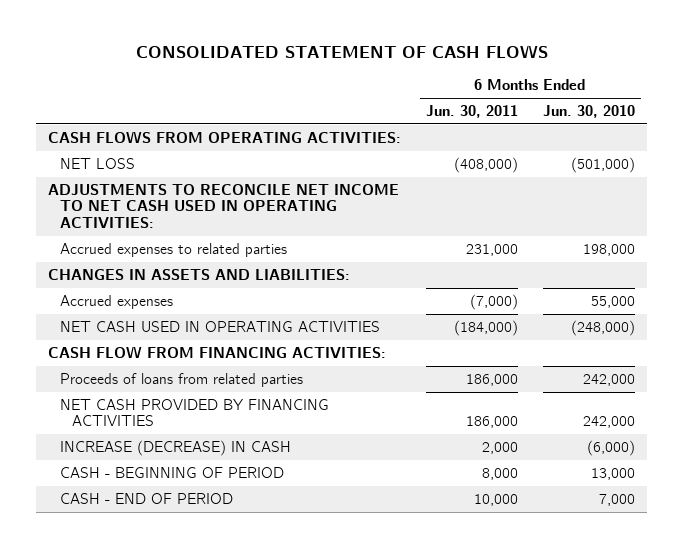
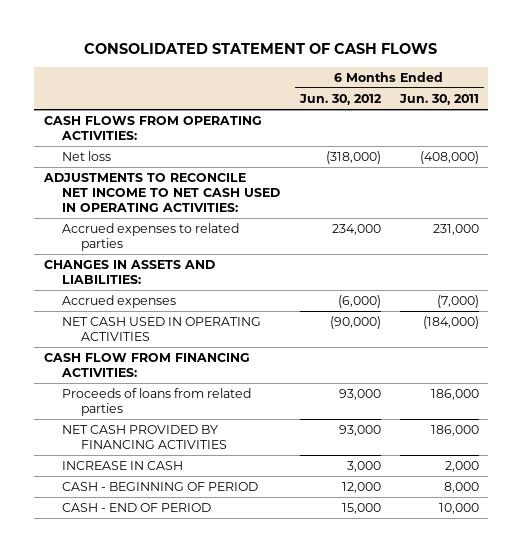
[542,104,635,118] Jun. 30, 2010 -> none
none -> [298,93,382,105] Jun. 30, 2012
[59,157,135,169] NET LOSS -> [62,151,112,162] Net loss
[59,439,291,456] INCREASE (DECREASE) IN CASH -> [62,461,184,471] INCREASE IN CASH

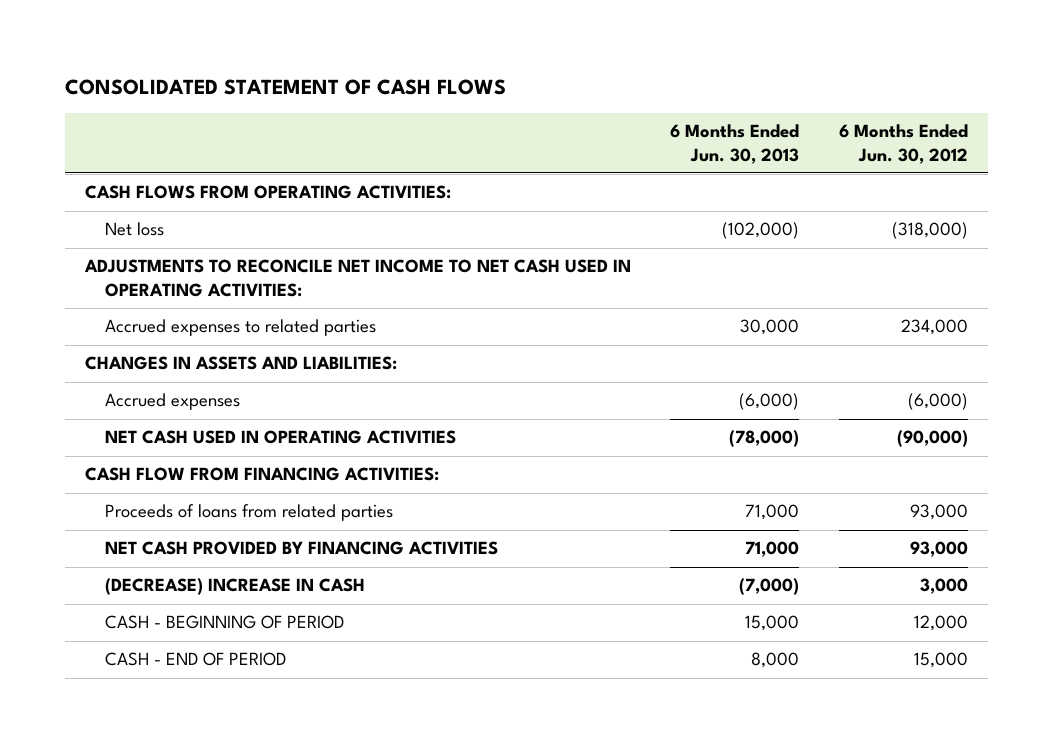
[398,93,479,105] Jun. 30, 2011 -> none
none -> [670,124,800,164] 6 Months Ended Jun. 30, 2013
[62,461,184,471] INCREASE IN CASH -> [104,578,365,596] (DECREASE) INCREASE IN CASH

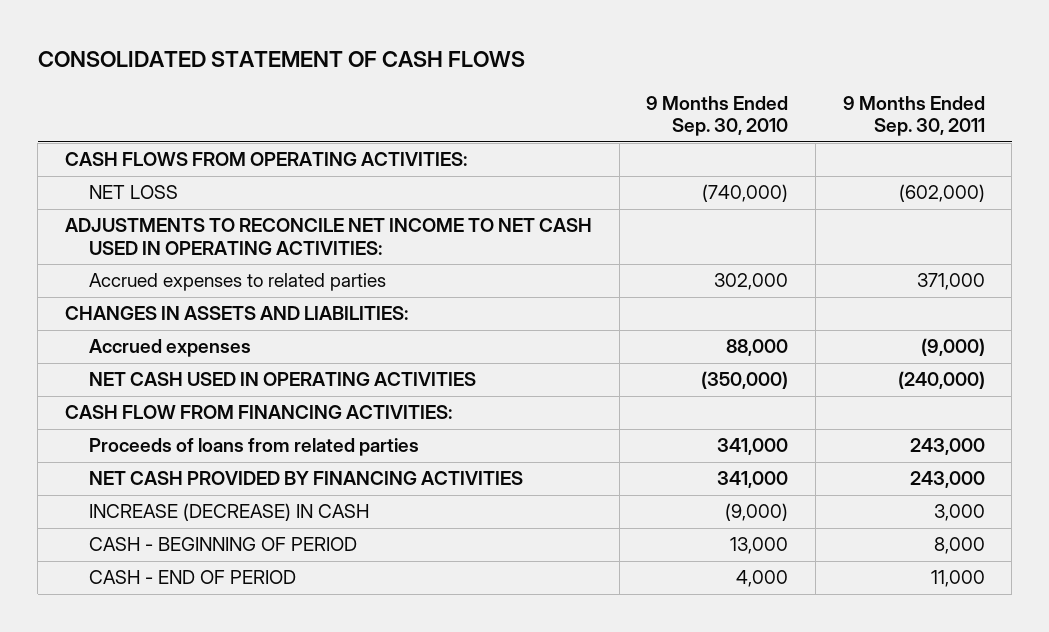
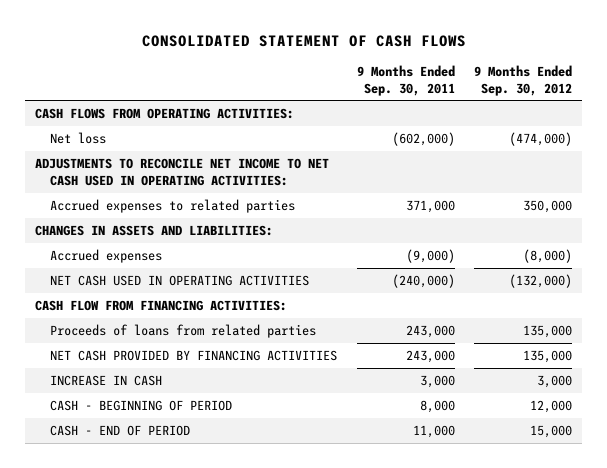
[646,95,789,137] 9 Months Ended Sep. 30, 2010 -> none
none -> [474,64,573,96] 9 Months Ended Sep. 30, 2012
[89,185,179,200] NET LOSS -> [50,131,107,144] Net loss
[89,503,370,522] INCREASE (DECREASE) IN CASH -> [50,374,163,386] INCREASE IN CASH

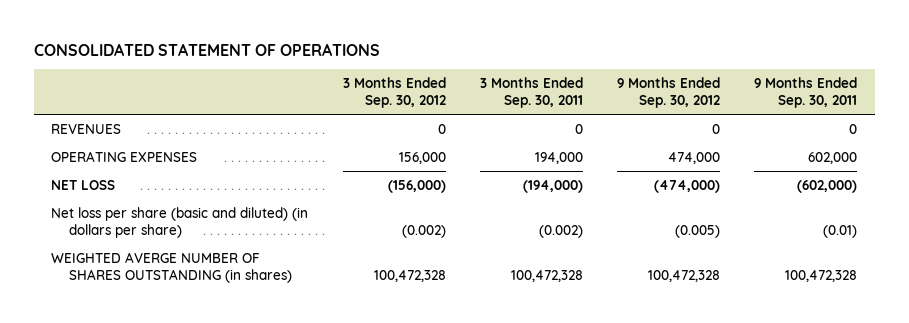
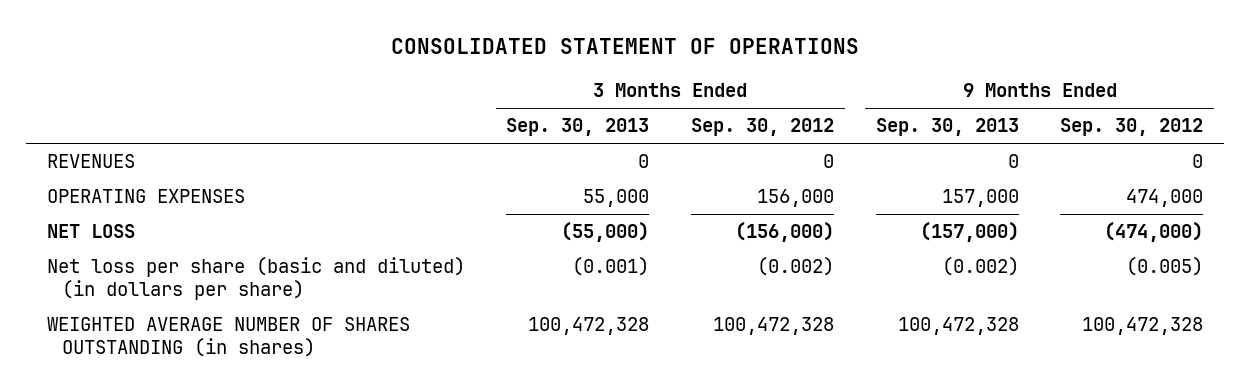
[479,77,583,109] 3 Months Ended Sep. 30, 2011 -> none
[754,77,858,109] 9 Months Ended Sep. 30, 2011 -> none
none -> [506,118,650,137] Sep. 30, 2013
none -> [875,118,1019,137] Sep. 30, 2013
[51,251,292,283] WEIGHTED AVERGE NUMBER OF SHARES OUTSTANDING (in shares) -> [46,317,410,357] WEIGHTED AVERAGE NUMBER OF SHARES OUTSTANDING (in shares)

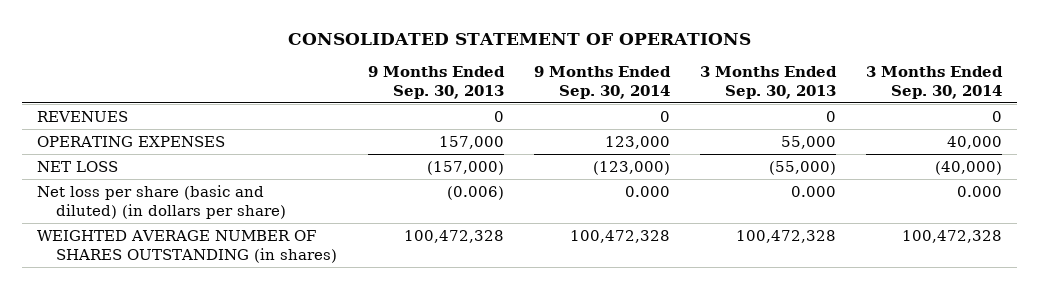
[691,118,835,137] Sep. 30, 2012 -> none
[1060,118,1204,137] Sep. 30, 2012 -> none
none -> [533,66,671,99] 9 Months Ended Sep. 30, 2014
none -> [865,66,1003,99] 3 Months Ended Sep. 30, 2014
[572,257,650,277] (0.001) -> [790,185,836,197] 0.000
[941,257,1019,277] (0.002) -> [446,185,504,200] (0.006)

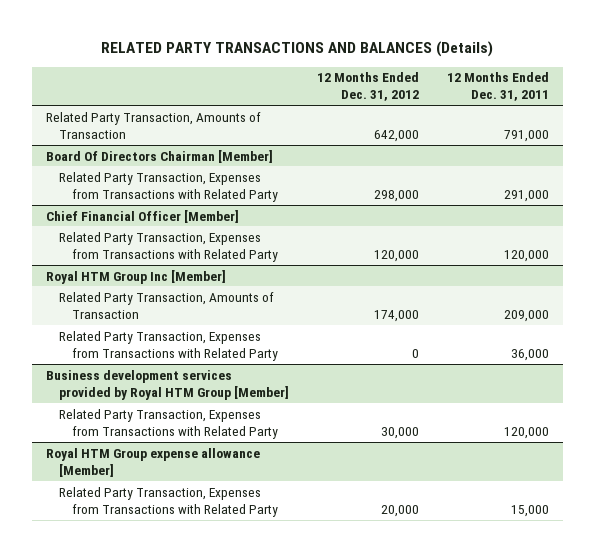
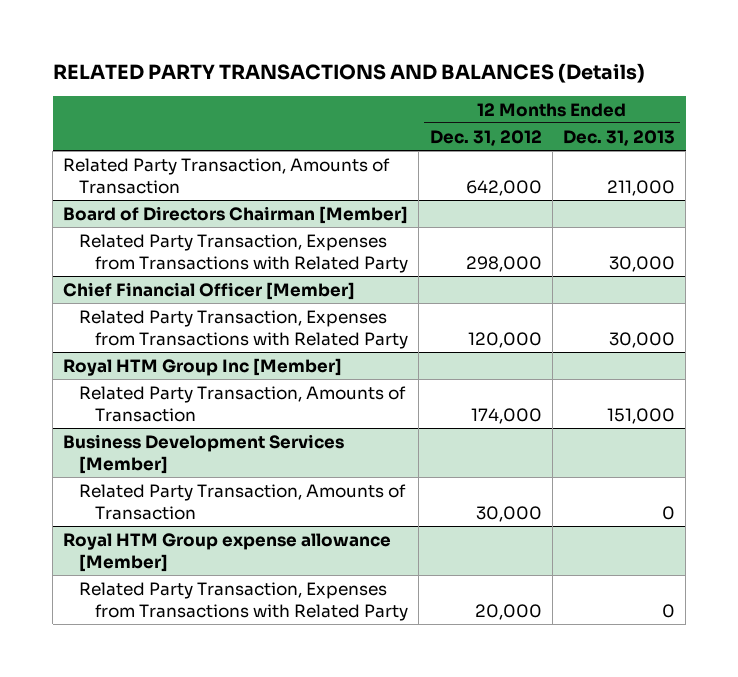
[447,72,550,102] 12 Months Ended Dec. 31, 2011 -> none
none -> [562,129,675,146] Dec. 31, 2013
[45,149,273,163] Board Of Directors Chairman [Member] -> [63,205,409,224] Board of Directors Chairman [Member]
[59,330,279,361] Related Party Transaction, Expenses from Transactions with Related Party -> none
[45,369,290,400] Business development services provided by Royal HTM Group [Member] -> none
[59,408,279,439] Related Party Transaction, Expenses from Transactions with Related Party -> none
none -> [63,433,345,474] Business Development Services [Member]
none -> [79,483,407,520] Related Party Transaction, Amounts of Transaction

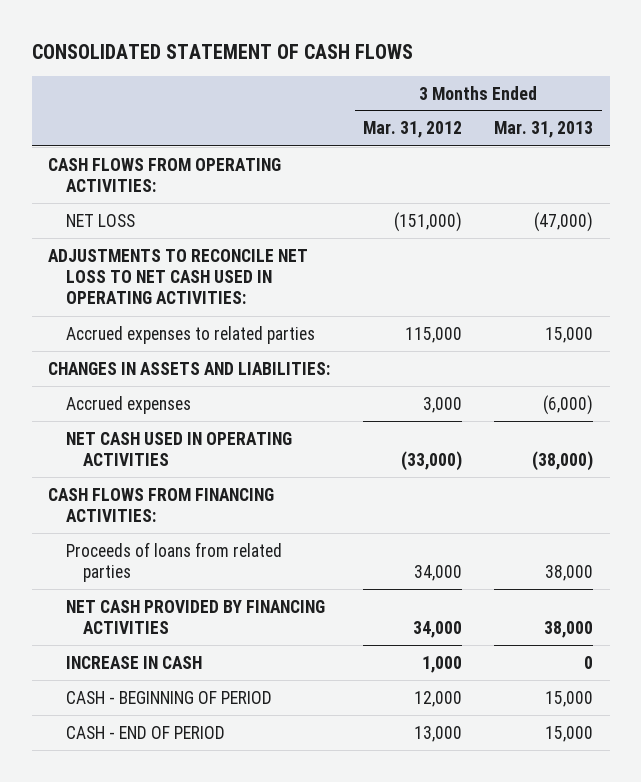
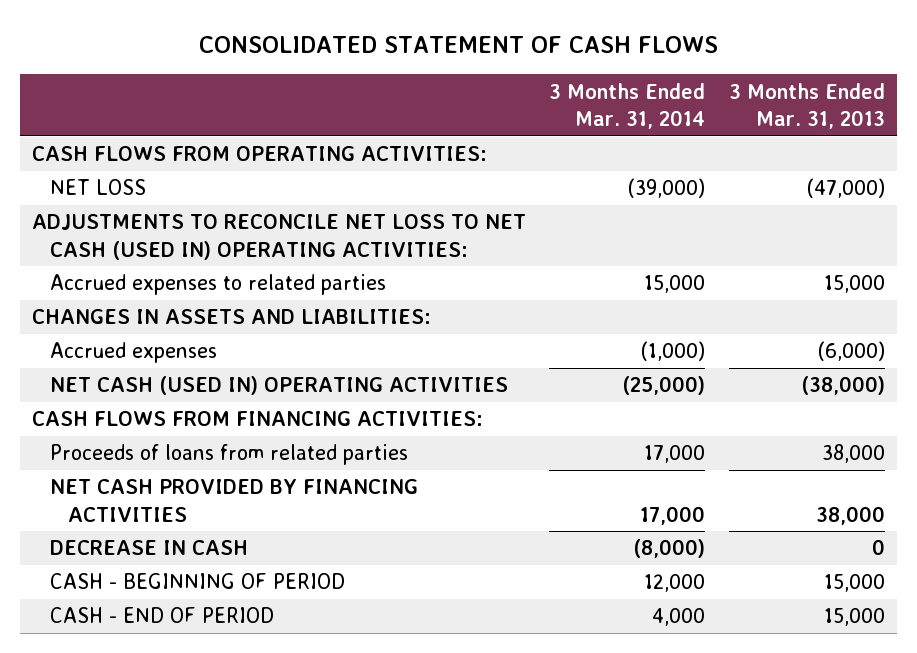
[362,121,462,139] Mar. 31, 2012 -> none
none -> [549,82,706,130] 3 Months Ended Mar. 31, 2014
[48,248,309,305] ADJUSTMENTS TO RECONCILE NET LOSS TO NET CASH USED IN OPERATING ACTIVITIES: -> [31,214,526,260] ADJUSTMENTS TO RECONCILE NET LOSS TO NET CASH (USED IN) OPERATING ACTIVITIES:
[65,431,292,467] NET CASH USED IN OPERATING ACTIVITIES -> [49,376,508,396] NET CASH (USED IN) OPERATING ACTIVITIES
[65,655,202,669] INCREASE IN CASH -> [49,540,248,556] DECREASE IN CASH

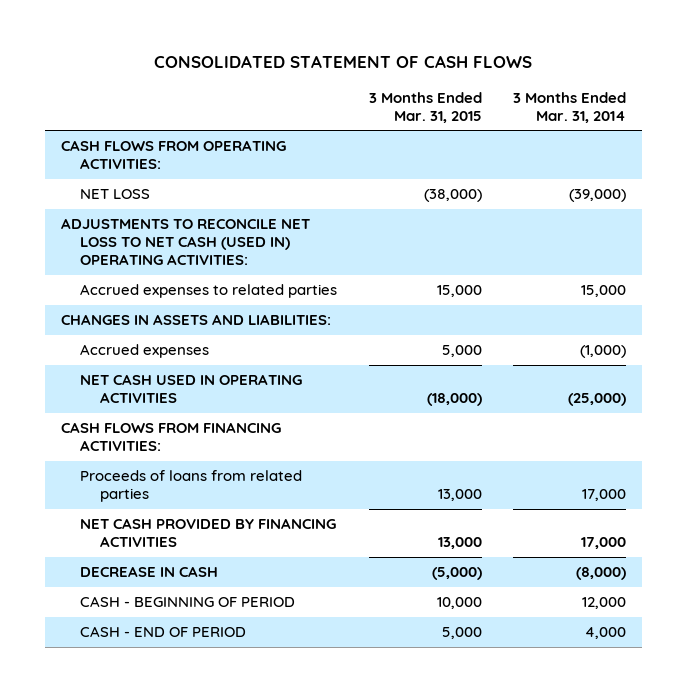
[729,82,886,130] 3 Months Ended Mar. 31, 2013 -> none
none -> [368,91,482,123] 3 Months Ended Mar. 31, 2015
[49,376,508,396] NET CASH (USED IN) OPERATING ACTIVITIES -> [80,374,303,404] NET CASH USED IN OPERATING ACTIVITIES

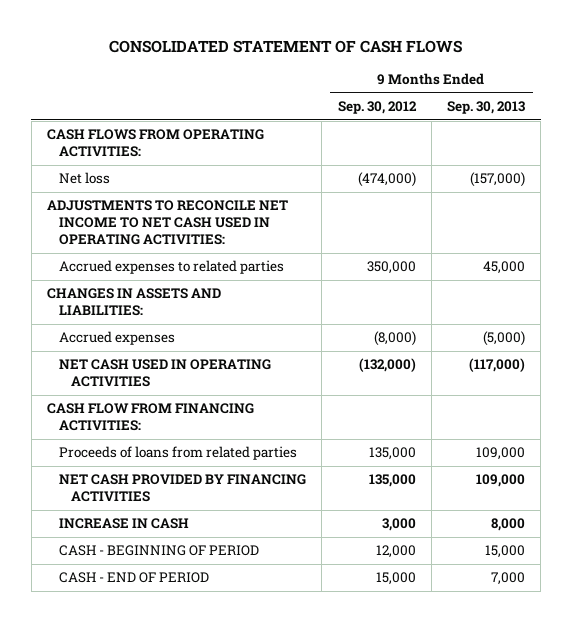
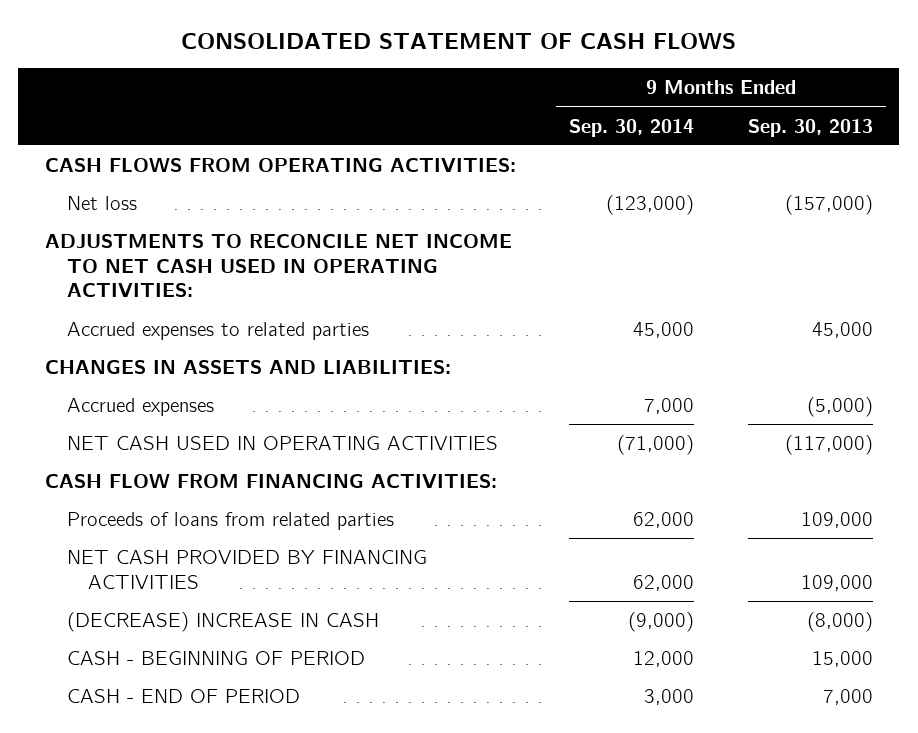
[337,101,417,115] Sep. 30, 2012 -> none
none -> [569,118,695,137] Sep. 30, 2014
[59,518,190,530] INCREASE IN CASH -> [66,611,379,632] (DECREASE) INCREASE IN CASH
[491,518,526,532] 8,000 -> [806,611,873,632] (8,000)

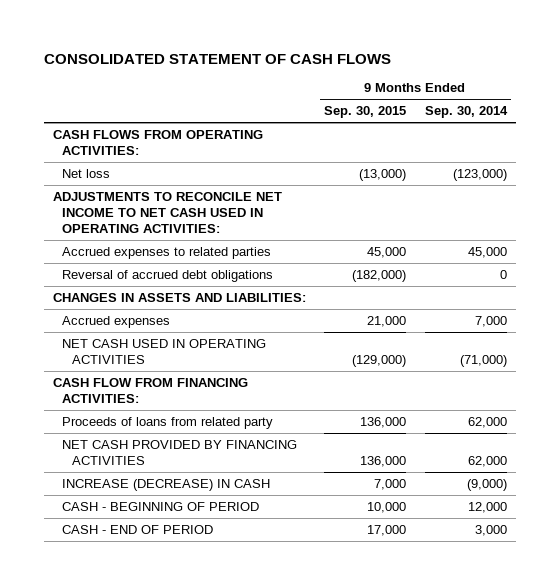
[747,118,873,137] Sep. 30, 2013 -> none
none -> [324,106,407,119] Sep. 30, 2015
none -> [62,269,274,282] Reversal of accrued debt obligations
[66,511,394,530] Proceeds of loans from related parties -> [62,416,274,429] Proceeds of loans from related party
[66,611,379,632] (DECREASE) INCREASE IN CASH -> [62,478,271,491] INCREASE (DECREASE) IN CASH

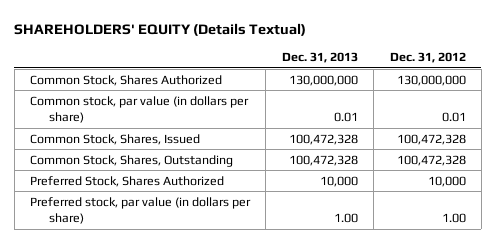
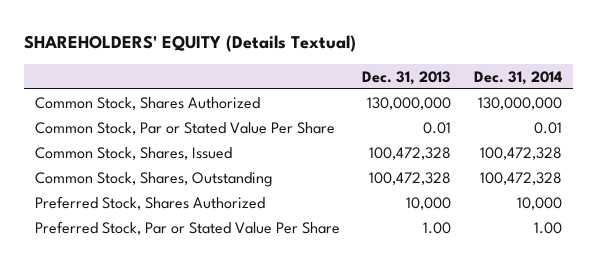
[389,52,466,64] Dec. 31, 2012 -> none
none -> [473,70,562,85] Dec. 31, 2014
[29,95,249,124] Common stock, par value (in dollars per share) -> [35,121,336,135] Common Stock, Par or Stated Value Per Share
[29,196,251,225] Preferred stock, par value (in dollars per share) -> [35,220,341,235] Preferred Stock, Par or Stated Value Per Share

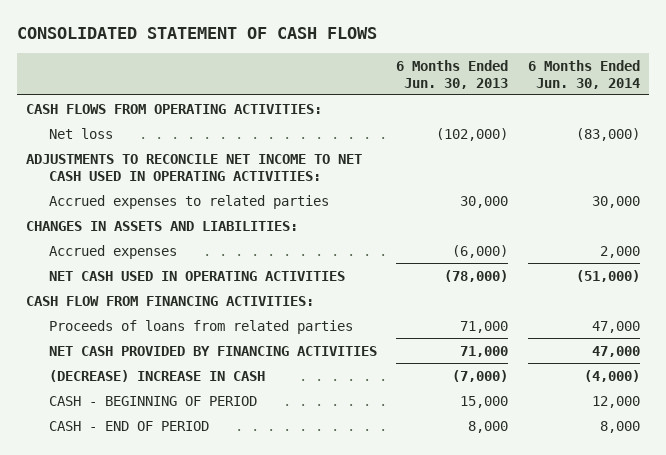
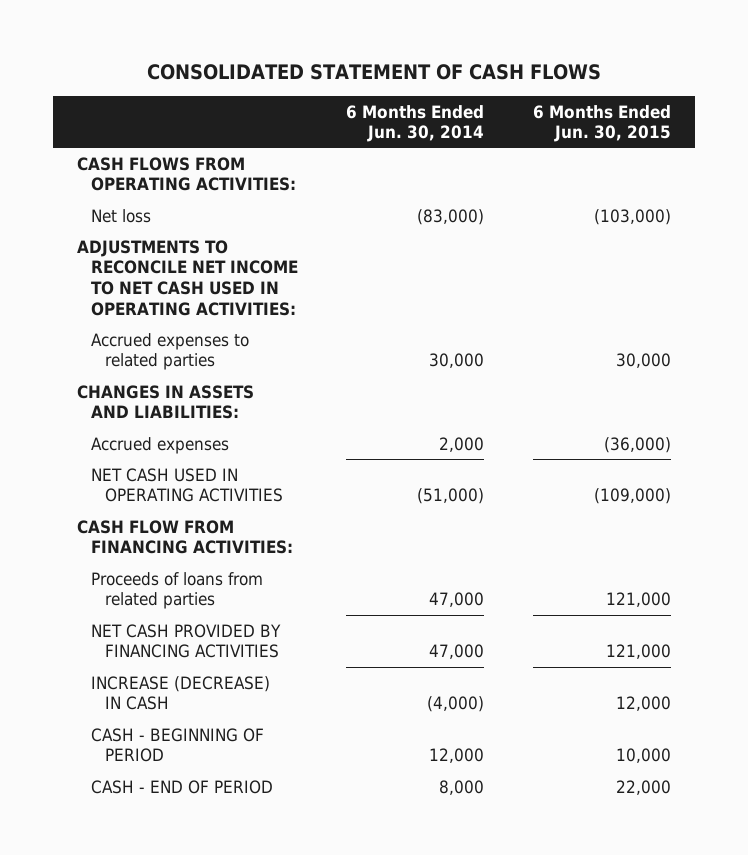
[396,59,509,89] 6 Months Ended Jun. 30, 2013 -> none
none -> [532,104,671,143] 6 Months Ended Jun. 30, 2015
[48,369,265,382] (DECREASE) INCREASE IN CASH -> [91,675,271,711] INCREASE (DECREASE) IN CASH

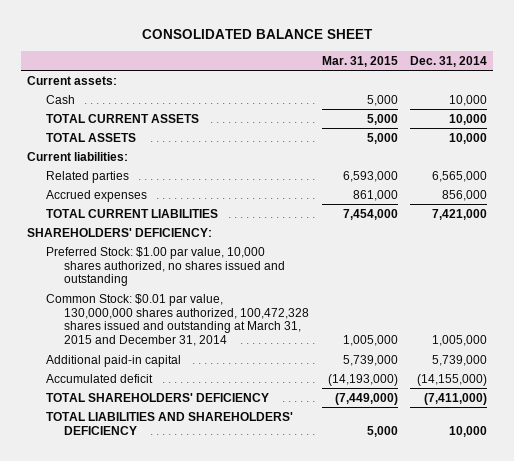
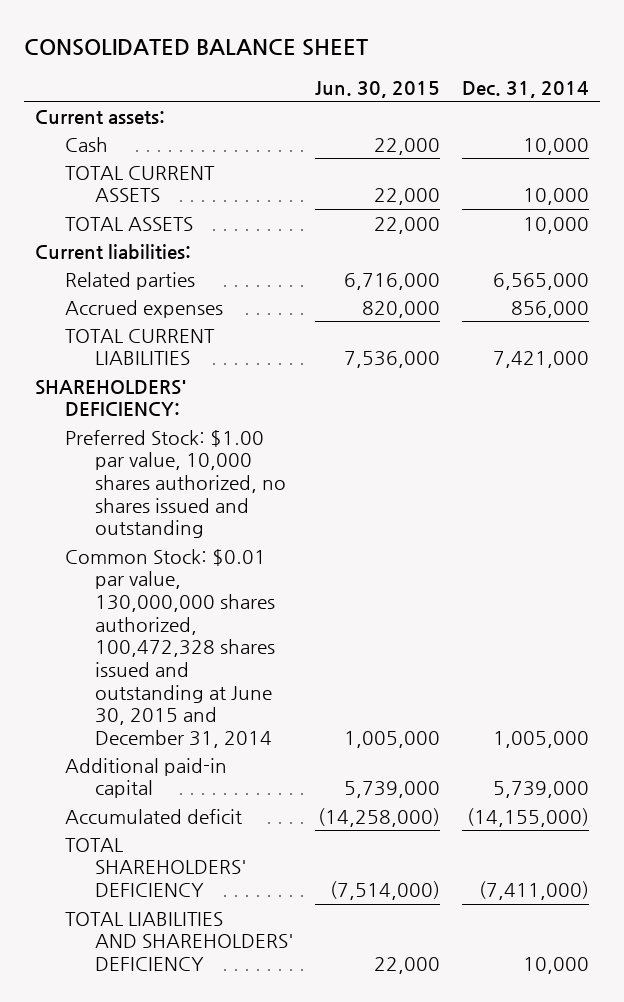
[321,55,398,67] Mar. 31, 2015 -> none
none -> [315,80,441,98] Jun. 30, 2015
[45,293,310,347] Common Stock: $0.01 par value, 130,000,000 shares authorized, 100,472,328 shares issued and outstanding at March 31, 2015 and December 31, 2014 -> [64,548,275,748] Common Stock: $0.01 par value, 130,000,000 shares authorized, 100,472,328 shares issued and outstanding at June 30, 2015 and December 31, 2014

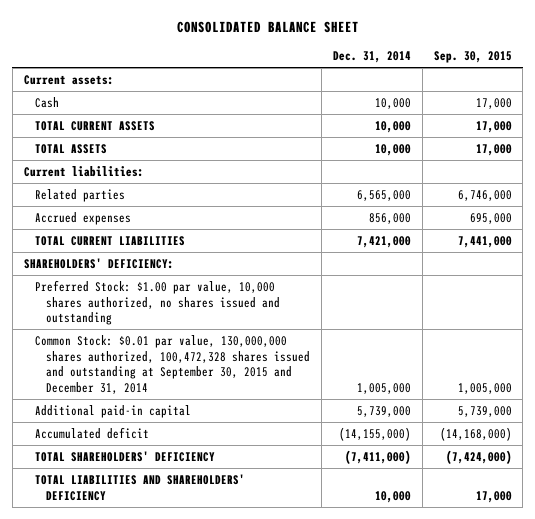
[315,80,441,98] Jun. 30, 2015 -> none
none -> [433,51,512,64] Sep. 30, 2015
[64,548,275,748] Common Stock: $0.01 par value, 130,000,000 shares authorized, 100,472,328 shares issued and outstanding at June 30, 2015 and December 31, 2014 -> [34,334,310,394] Common Stock: $0.01 par value, 130,000,000 shares authorized, 100,472,328 shares issued and outstanding at September 30, 2015 and December 31, 2014

